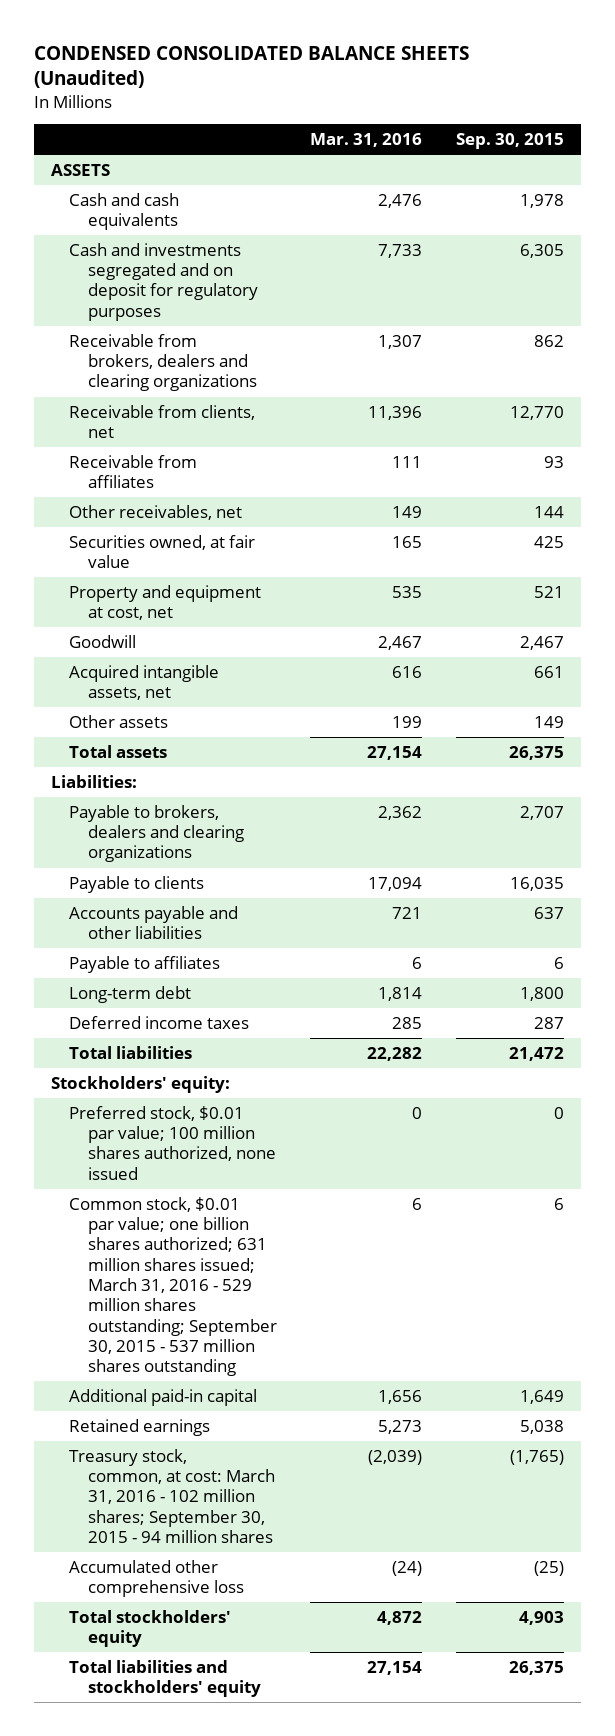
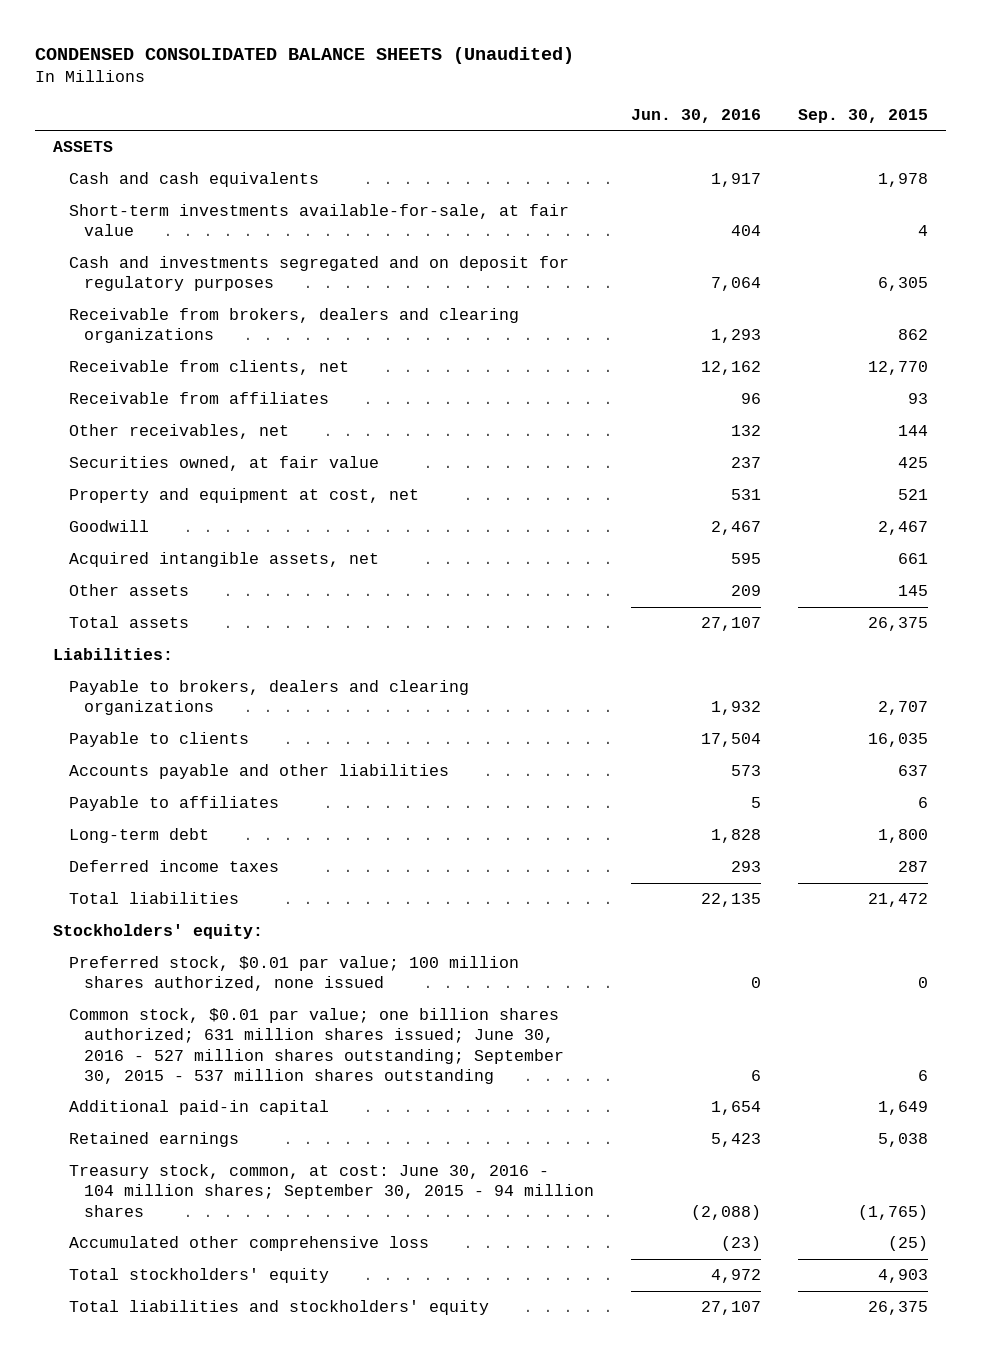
[310,133,423,148] Mar. 31, 2016 -> none
none -> [631,108,762,123] Jun. 30, 2016
none -> [68,204,569,237] Short-term investments available-for-sale, at fair value
[534,715,565,728] 149 -> [897,585,928,597] 145
[69,1196,277,1377] Common stock, $0.01 par value; one billion shares authorized; 631 million shares issued; March 31, 2016 - 529 million shares outstanding; September 30, 2015 - 537 million shares outstanding -> [68,1008,565,1084] Common stock, $0.01 par value; one billion shares authorized; 631 million shares issued; June 30, 2016 - 527 million shares outstanding; September 30, 2015 - 537 million shares outstanding
[69,1448,275,1544] Treasury stock, common, at cost: March 31, 2016 - 102 million shares; September 30, 2015 - 94 million shares -> [68,1164,595,1217] Treasury stock, common, at cost: June 30, 2016 - 104 million shares; September 30, 2015 - 94 million shares

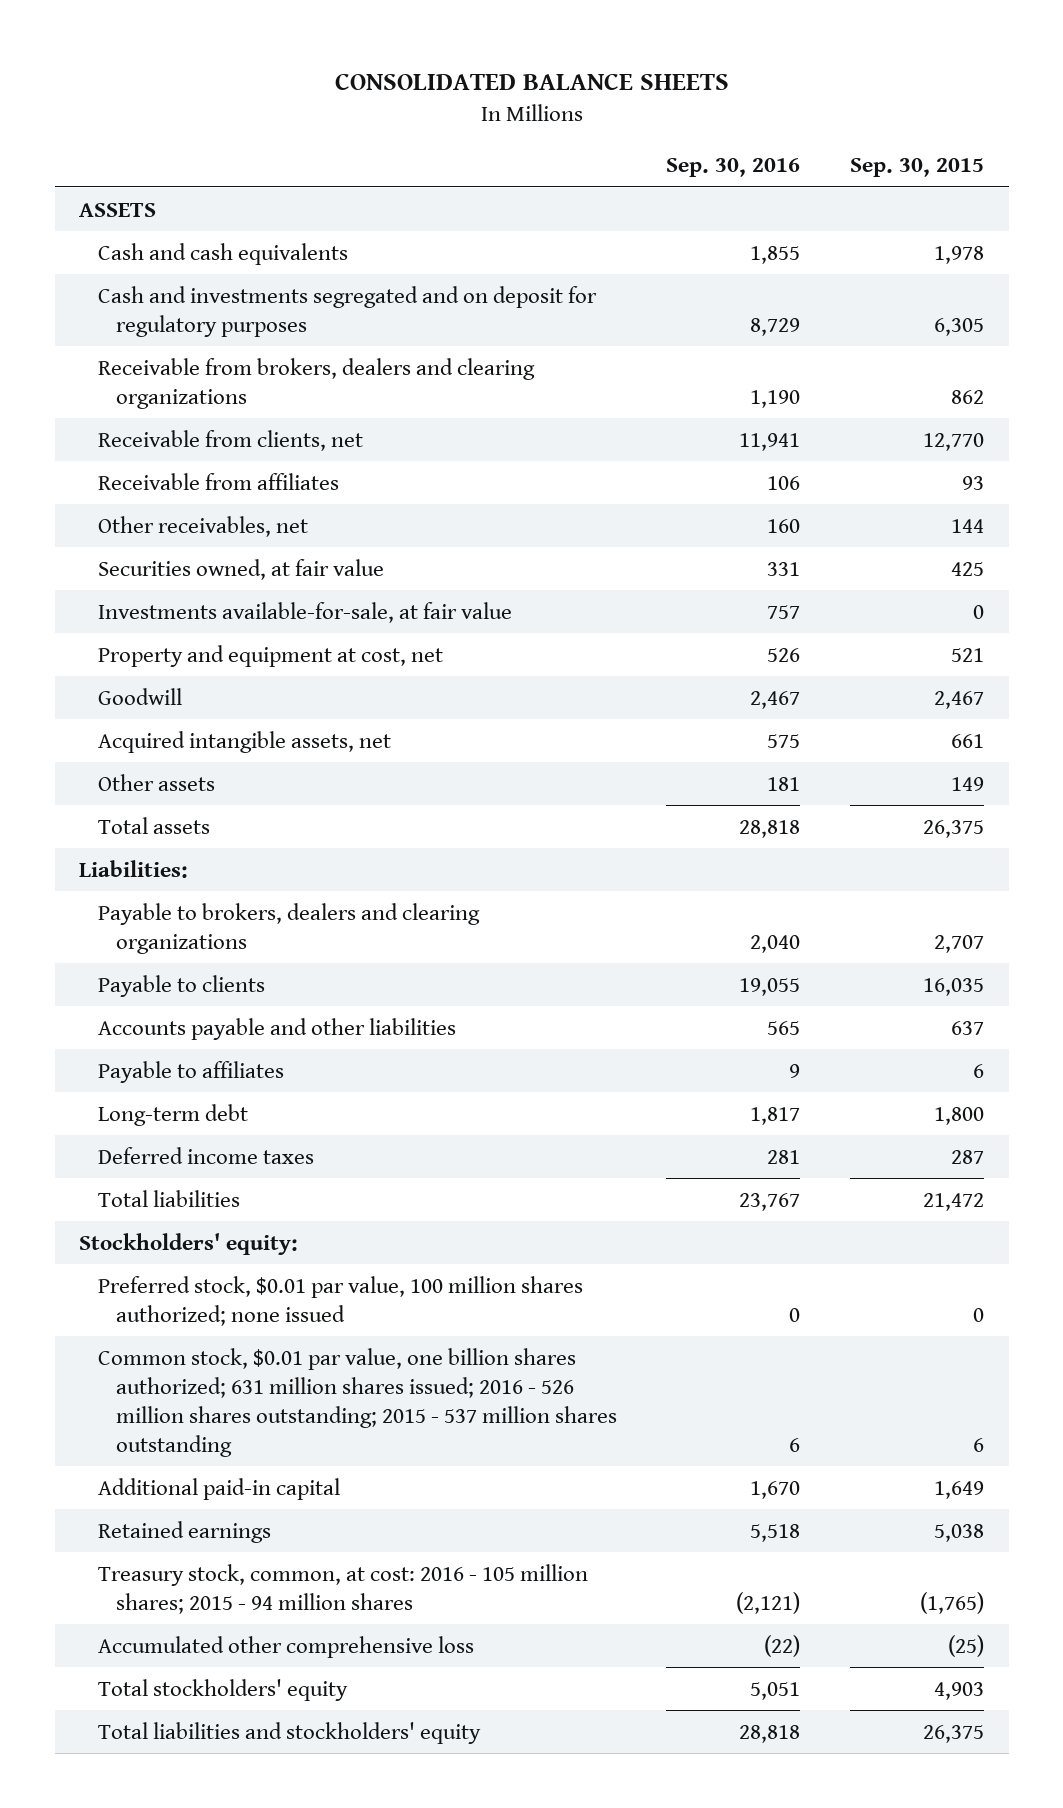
[34,46,574,64] CONDENSED CONSOLIDATED BALANCE SHEETS (Unaudited) -> [334,72,729,90] CONSOLIDATED BALANCE SHEETS
[631,108,762,123] Jun. 30, 2016 -> none
none -> [666,157,801,177] Sep. 30, 2016
[68,204,569,237] Short-term investments available-for-sale, at fair value -> none
none -> [97,601,512,623] Investments available-for-sale, at fair value
[897,585,928,597] 145 -> [950,776,984,791] 149
[68,956,519,992] Preferred stock, $0.01 par value; 100 million shares authorized, none issued -> [97,1275,583,1326] Preferred stock, $0.01 par value, 100 million shares authorized; none issued
[68,1008,565,1084] Common stock, $0.01 par value; one billion shares authorized; 631 million shares issued; June 30, 2016 - 527 million shares outstanding; September 30, 2015 - 537 million shares outstanding -> [97,1347,617,1457] Common stock, $0.01 par value, one billion shares authorized; 631 million shares issued; 2016 - 526 million shares outstanding; 2015 - 537 million shares outstanding
[68,1164,595,1217] Treasury stock, common, at cost: June 30, 2016 - 104 million shares; September 30, 2015 - 94 million shares -> [97,1563,588,1614] Treasury stock, common, at cost: 2016 - 105 million shares; 2015 - 94 million shares

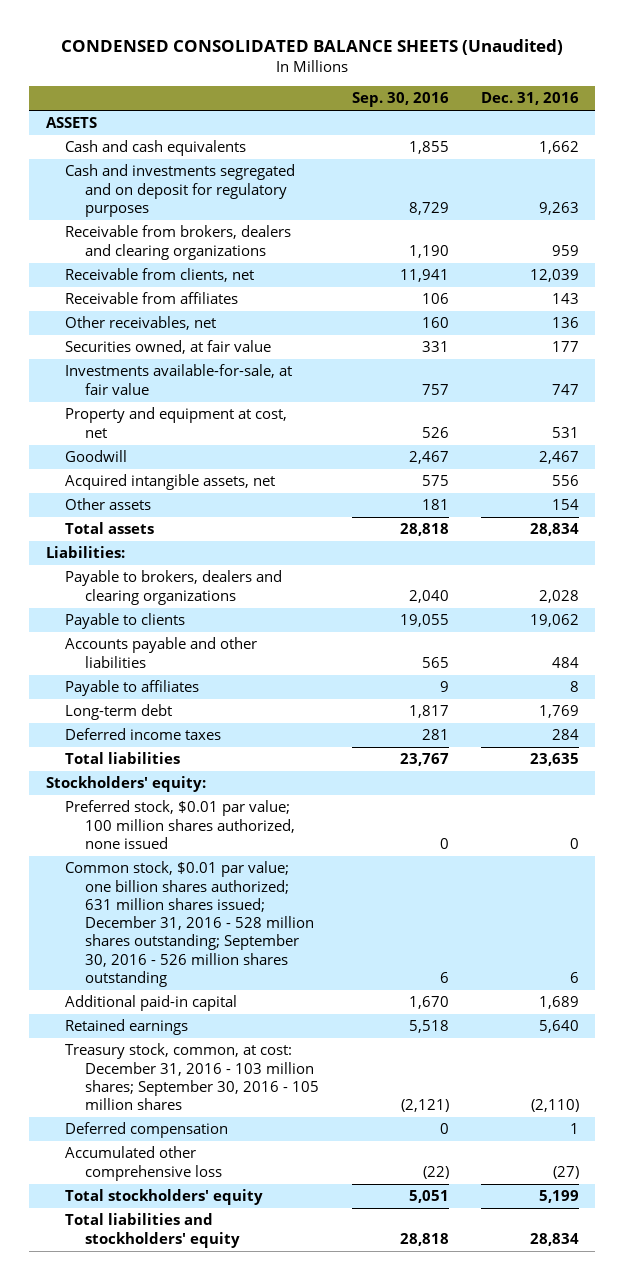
[334,72,729,90] CONSOLIDATED BALANCE SHEETS -> [61,38,564,55] CONDENSED CONSOLIDATED BALANCE SHEETS (Unaudited)
[849,157,984,177] Sep. 30, 2015 -> none
none -> [481,92,580,106] Dec. 31, 2016
[97,1275,583,1326] Preferred stock, $0.01 par value, 100 million shares authorized; none issued -> [65,800,296,849] Preferred stock, $0.01 par value; 100 million shares authorized, none issued
[97,1347,617,1457] Common stock, $0.01 par value, one billion shares authorized; 631 million shares issued; 2016 - 526 million shares outstanding; 2015 - 537 million shares outstanding -> [65,861,315,988] Common stock, $0.01 par value; one billion shares authorized; 631 million shares issued; December 31, 2016 - 528 million shares outstanding; September 30, 2016 - 526 million shares outstanding
[97,1563,588,1614] Treasury stock, common, at cost: 2016 - 105 million shares; 2015 - 94 million shares -> [65,1043,320,1111] Treasury stock, common, at cost: December 31, 2016 - 103 million shares; September 30, 2016 - 105 million shares
none -> [65,1122,229,1139] Deferred compensation

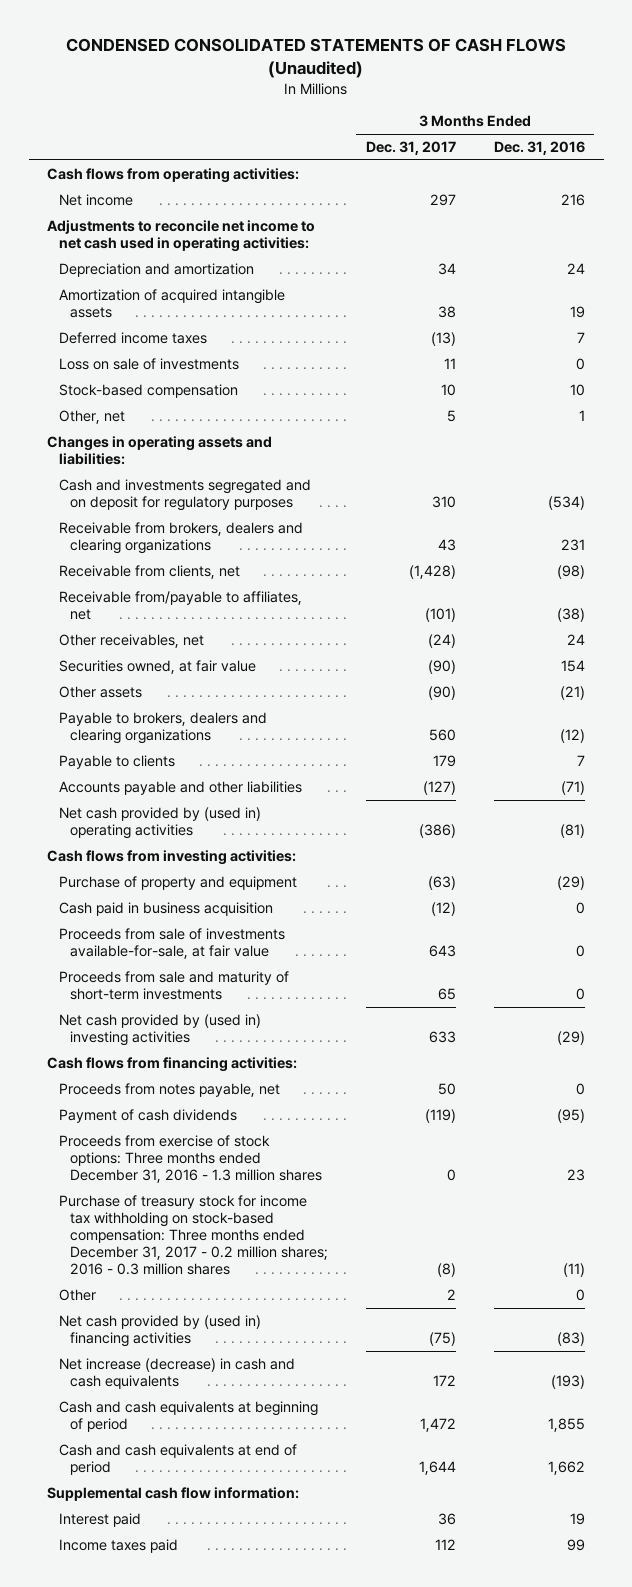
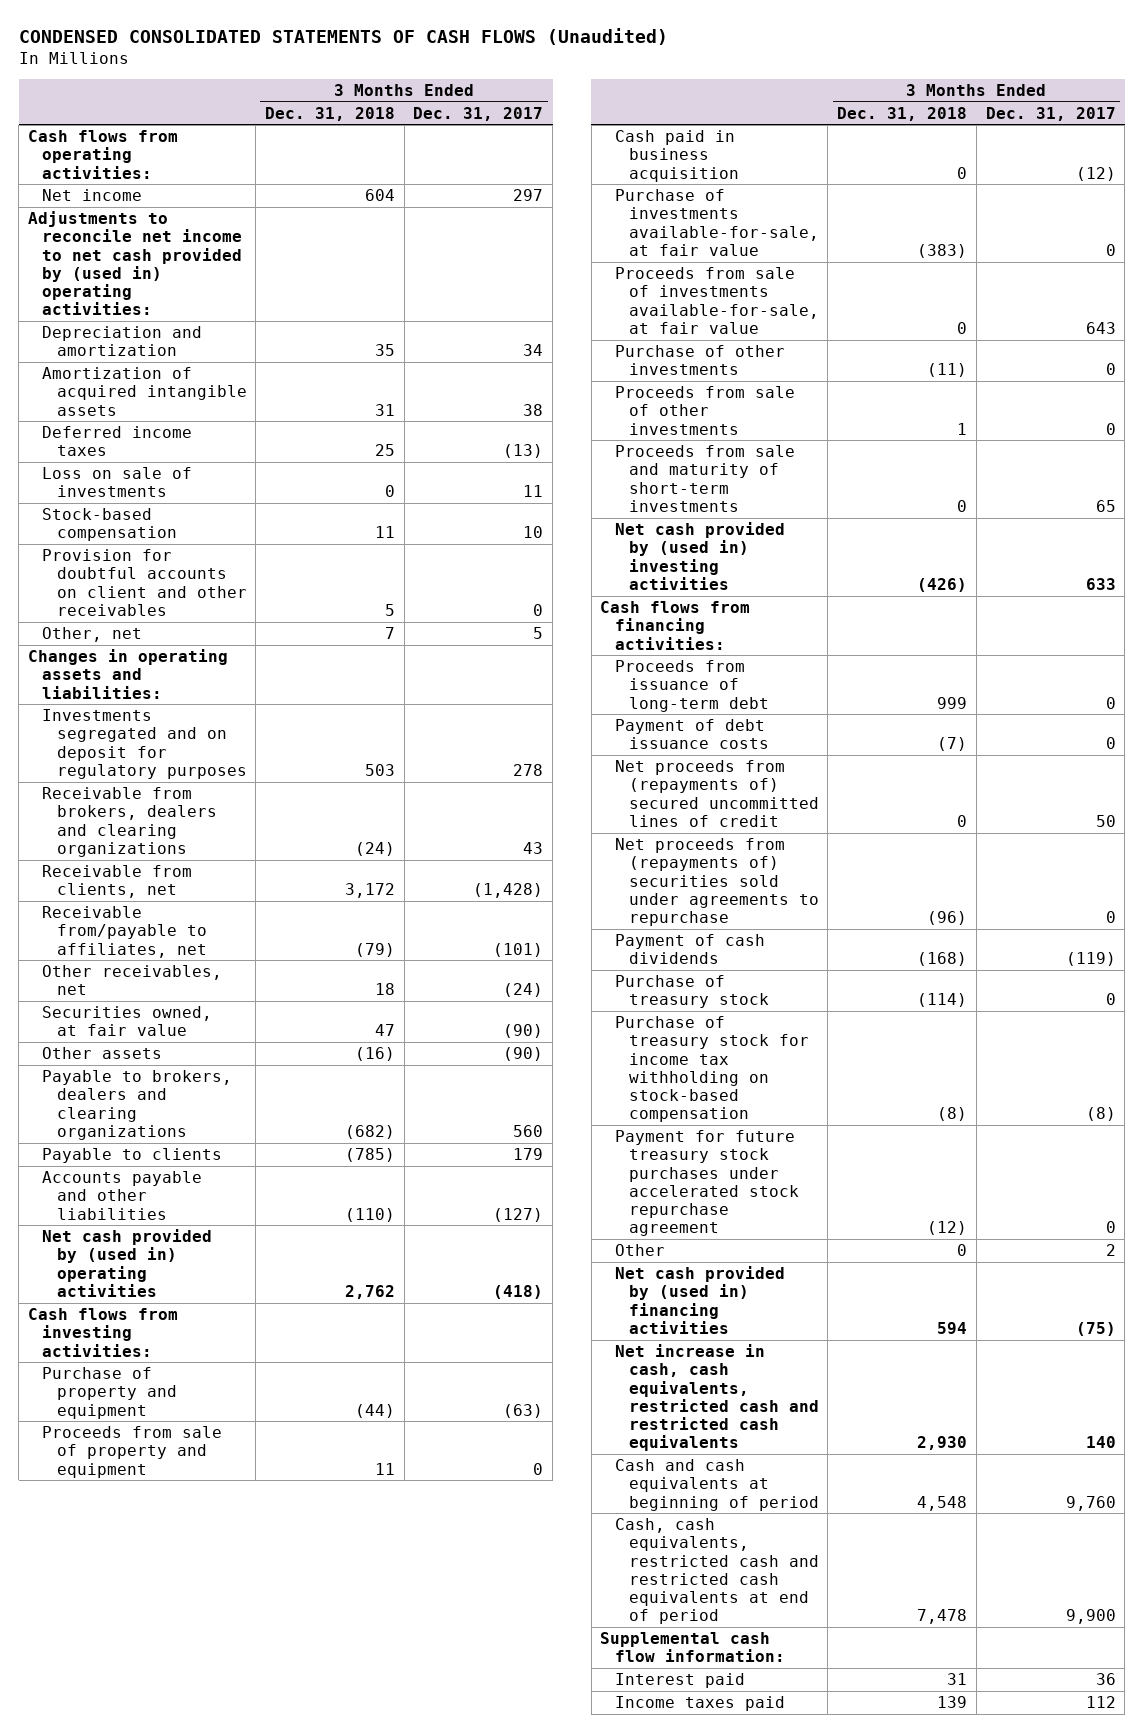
[493,141,585,156] Dec. 31, 2016 -> none
none -> [264,106,395,121] Dec. 31, 2018
[47,220,316,253] Adjustments to reconcile net income to net cash used in operating activities: -> [28,210,243,316] Adjustments to reconcile net income to net cash provided by (used in) operating activities:
none -> [42,548,247,616] Provision for doubtful accounts on client and other receivables
[58,479,311,512] Cash and investments segregated and on deposit for regulatory purposes -> [42,708,247,779] Investments segregated and on deposit for regulatory purposes
[431,496,456,509] 310 -> [513,763,544,776] 278
[418,824,456,839] (386) -> [493,1284,544,1299] (418)
none -> [42,1425,223,1478] Proceeds from sale of property and equipment
none -> [614,188,819,256] Purchase of investments available-for-sale, at fair value
none -> [614,344,785,376] Purchase of other investments
none -> [614,385,795,435] Proceeds from sale of other investments
[58,1083,280,1098] Proceeds from notes payable, net -> none
none -> [614,659,769,712] Proceeds from issuance of long-term debt
none -> [614,718,769,750] Payment of debt issuance costs
none -> [614,759,819,827] Net proceeds from (repayments of) secured uncommitted lines of credit
none -> [614,837,819,927] Net proceeds from (repayments of) securities sold under agreements to repurchase
[58,1135,323,1184] Proceeds from exercise of stock options: Three months ended December 31, 2016 - 1.3 million shares -> none
none -> [614,974,769,1009] Purchase of treasury stock
[58,1195,329,1276] Purchase of treasury stock for income tax withholding on stock-based compensation: Three months ended December 31, 2017 - 0.2 million shares; 2016 - 0.3 million shares -> [614,1015,809,1123] Purchase of treasury stock for income tax withholding on stock-based compensation
none -> [614,1129,799,1237] Payment for future treasury stock purchases under accelerated stock repurchase agreement
[58,1358,295,1390] Net increase (decrease) in cash and cash equivalents -> [614,1343,819,1452] Net increase in cash, cash equivalents, restricted cash and restricted cash equivalents
[432,1375,456,1387] 172 -> [1085,1436,1116,1449] 140
[419,1418,456,1433] 1,472 -> [1065,1495,1116,1511] 9,760
[58,1444,297,1476] Cash and cash equivalents at end of period -> [614,1517,819,1625] Cash, cash equivalents, restricted cash and restricted cash equivalents at end of period
[418,1461,456,1476] 1,644 -> [1065,1609,1116,1625] 9,900

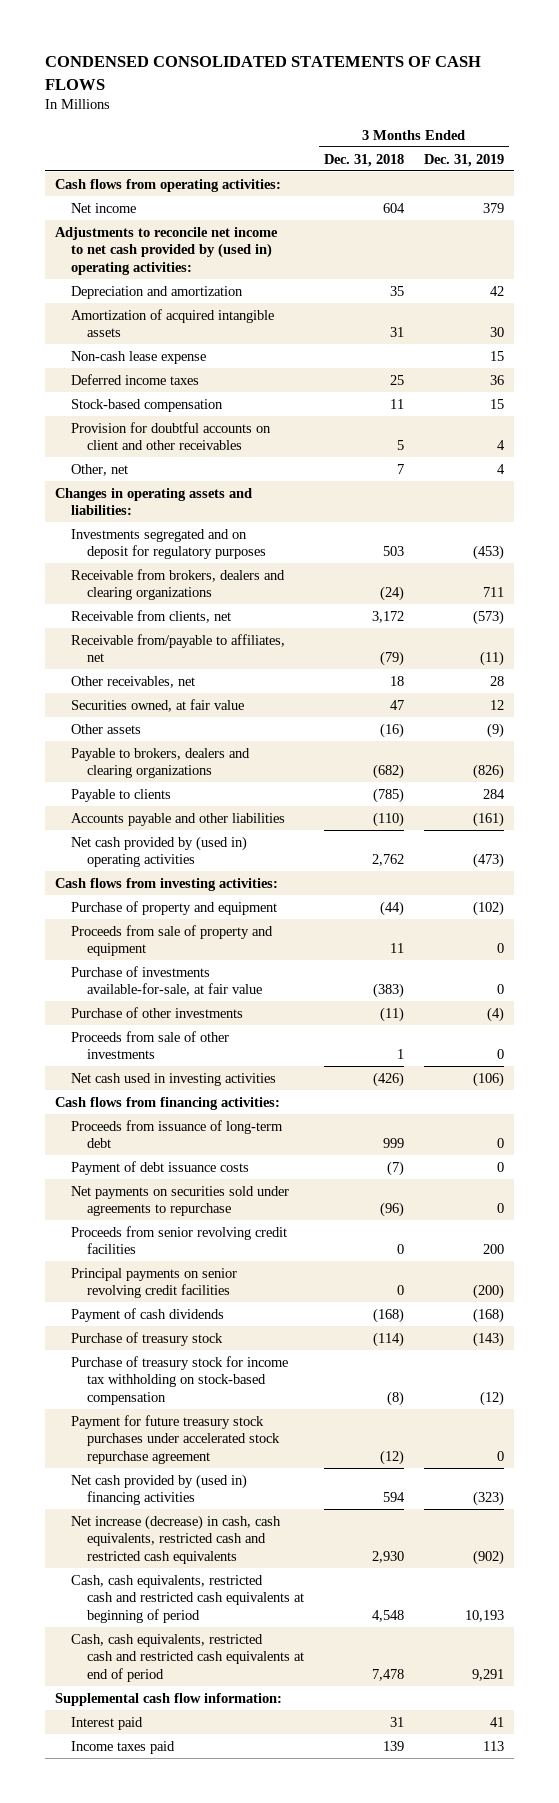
[18,27,668,45] CONDENSED CONSOLIDATED STATEMENTS OF CASH FLOWS (Unaudited) -> [45,56,482,90] CONDENSED CONSOLIDATED STATEMENTS OF CASH FLOWS
[413,106,544,121] Dec. 31, 2017 -> none
none -> [423,153,504,167] Dec. 31, 2019
none -> [71,350,207,364] Non-cash lease expense
[42,466,193,498] Loss on sale of investments -> none
[614,129,739,182] Cash paid in business acquisition -> none
[614,266,819,334] Proceeds from sale of investments available-for-sale, at fair value -> none
[614,444,795,512] Proceeds from sale and maturity of short-term investments -> none
[614,521,785,590] Net cash provided by (used in) investing activities -> [71,1072,277,1086] Net cash used in investing activities
[614,759,819,827] Net proceeds from (repayments of) secured uncommitted lines of credit -> none
[614,837,819,927] Net proceeds from (repayments of) securities sold under agreements to repurchase -> [71,1185,290,1217] Net payments on securities sold under agreements to repurchase
none -> [71,1225,288,1255] Proceeds from senior revolving credit facilities
none -> [71,1267,238,1299] Principal payments on senior revolving credit facilities
[614,1243,665,1256] Other -> none
[614,1343,819,1452] Net increase in cash, cash equivalents, restricted cash and restricted cash equivalents -> [71,1514,282,1564] Net increase (decrease) in cash, cash equivalents, restricted cash and restricted cash equivalents
[614,1458,819,1511] Cash and cash equivalents at beginning of period -> [71,1574,304,1623] Cash, cash equivalents, restricted cash and restricted cash equivalents at beginning of period

